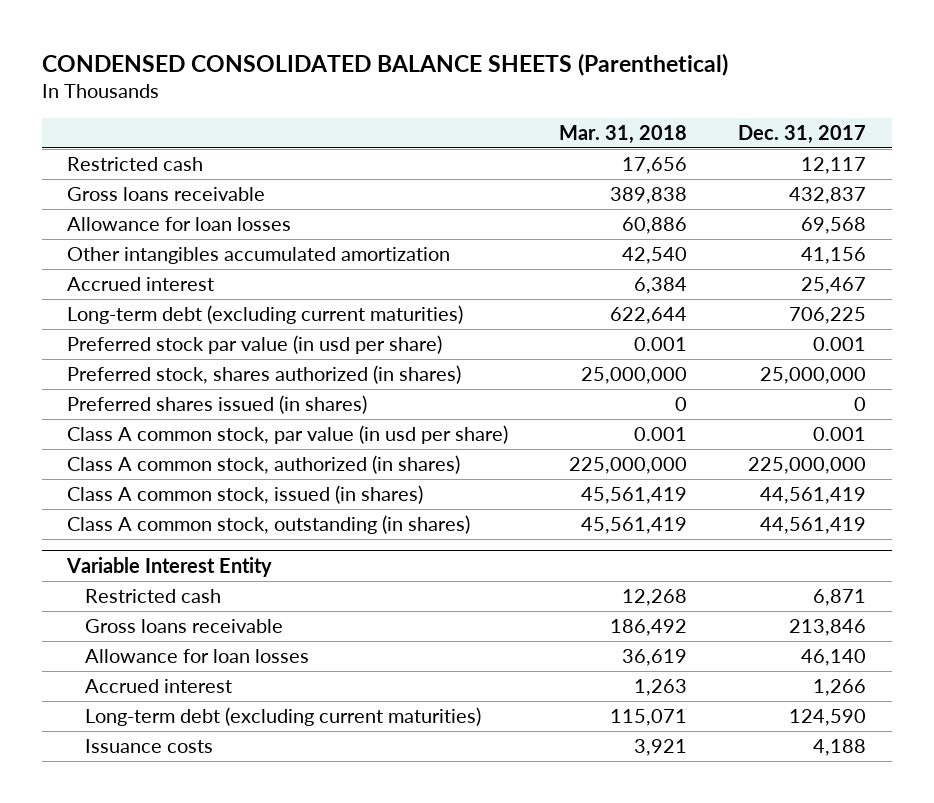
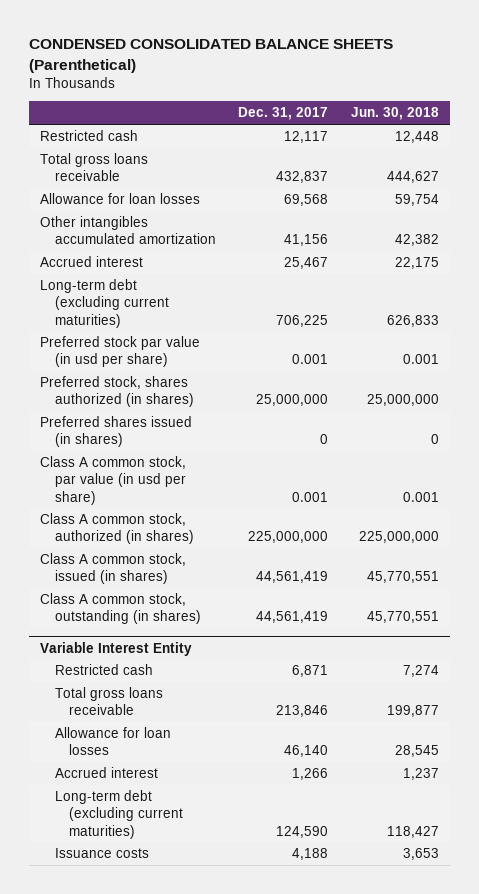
[559,124,688,144] Mar. 31, 2018 -> none
none -> [350,107,439,121] Jun. 30, 2018
[67,186,266,201] Gross loans receivable -> [40,152,149,182] Total gross loans receivable
[85,618,284,633] Gross loans receivable -> [54,686,163,716] Total gross loans receivable

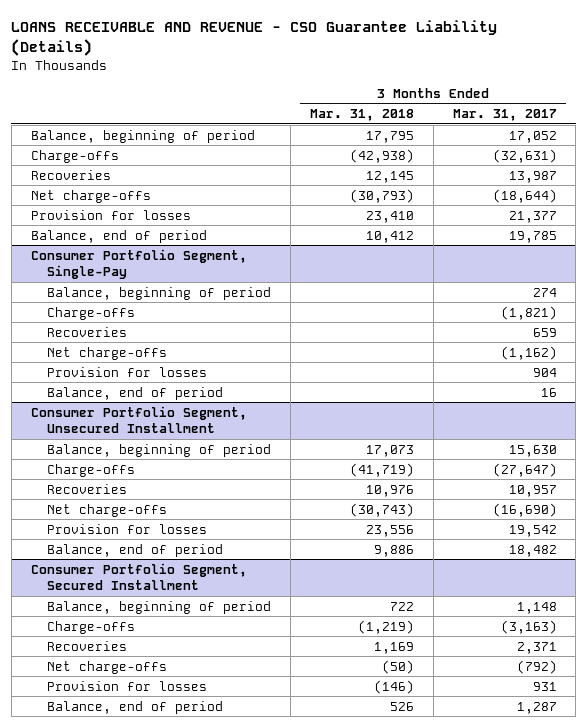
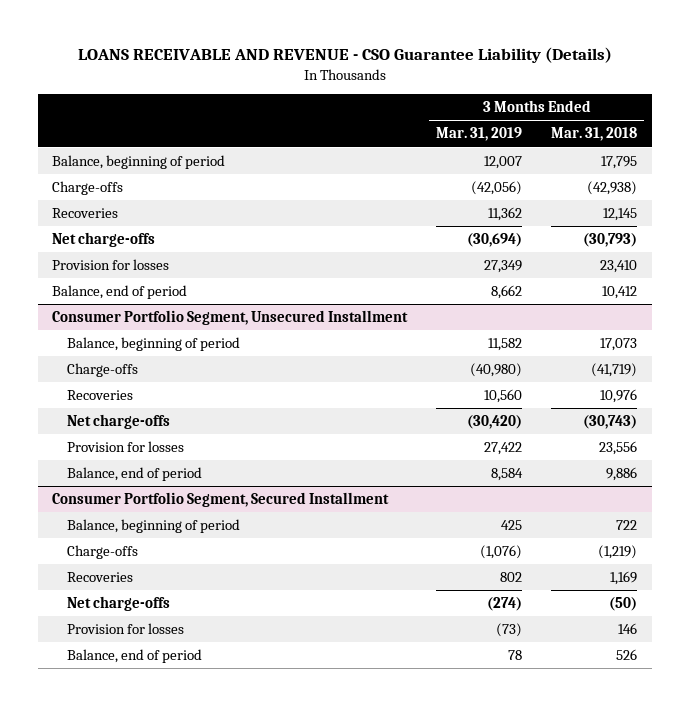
[452,109,557,122] Mar. 31, 2017 -> none
none -> [436,127,523,142] Mar. 31, 2019
[30,248,247,280] Consumer Portfolio Segment, Single-Pay -> none
[47,286,272,300] Balance, beginning of period -> none
[47,306,136,320] Charge-offs -> none
[47,326,128,337] Recoveries -> none
[47,346,168,360] Net charge-offs -> none
[47,366,208,377] Provision for losses -> none
[47,386,224,400] Balance, end of period -> none
[373,679,414,694] (146) -> [618,623,638,635] 146

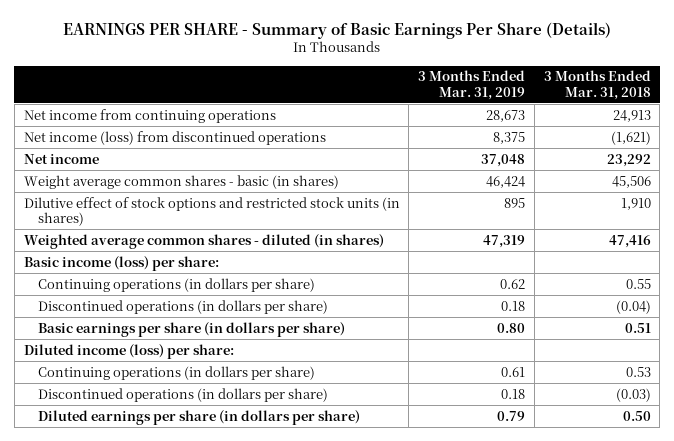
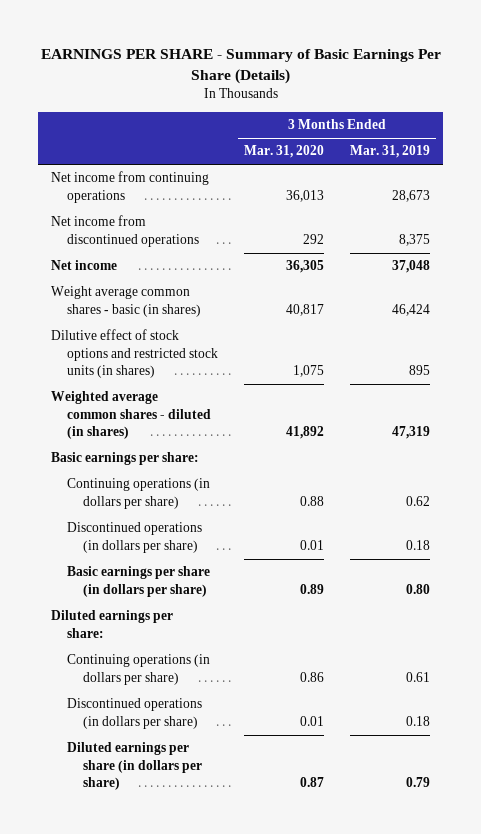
[543,70,651,100] 3 Months Ended Mar. 31, 2018 -> none
none -> [243,145,324,159] Mar. 31, 2020
[23,130,326,145] Net income (loss) from discontinued operations -> [51,215,200,247] Net income from discontinued operations
[23,255,219,271] Basic income (loss) per share: -> [51,452,200,466] Basic earnings per share:
[23,343,234,359] Diluted income (loss) per share: -> [51,610,174,638] Diluted earnings per share:

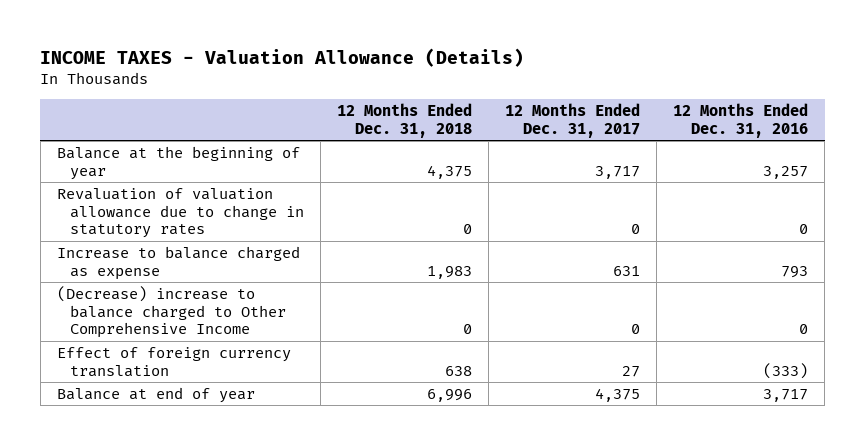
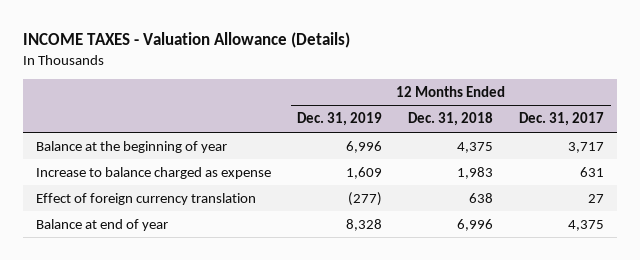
[673,103,809,138] 12 Months Ended Dec. 31, 2016 -> none
none -> [297,112,383,127] Dec. 31, 2019
[56,187,304,239] Revaluation of valuation allowance due to change in statutory rates -> none
[56,285,286,339] (Decrease) increase to balance charged to Other Comprehensive Income -> none

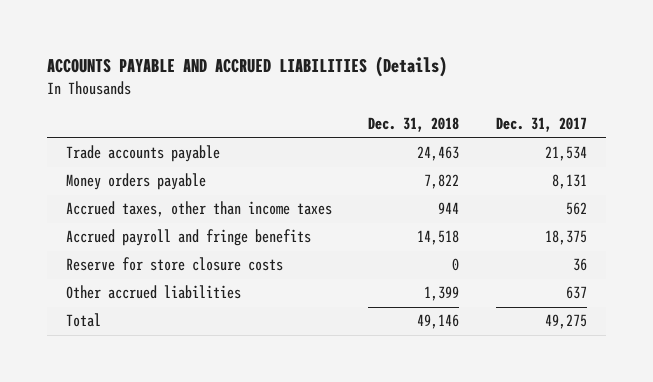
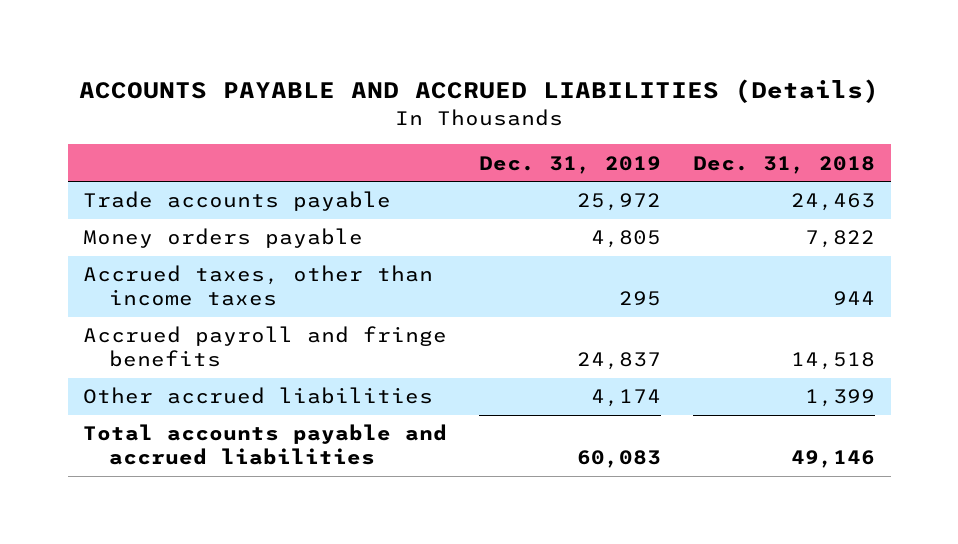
[496,117,588,133] Dec. 31, 2017 -> none
none -> [479,155,662,174] Dec. 31, 2019
[65,257,283,272] Reserve for store closure costs -> none
[65,313,101,328] Total -> [83,424,448,466] Total accounts payable and accrued liabilities

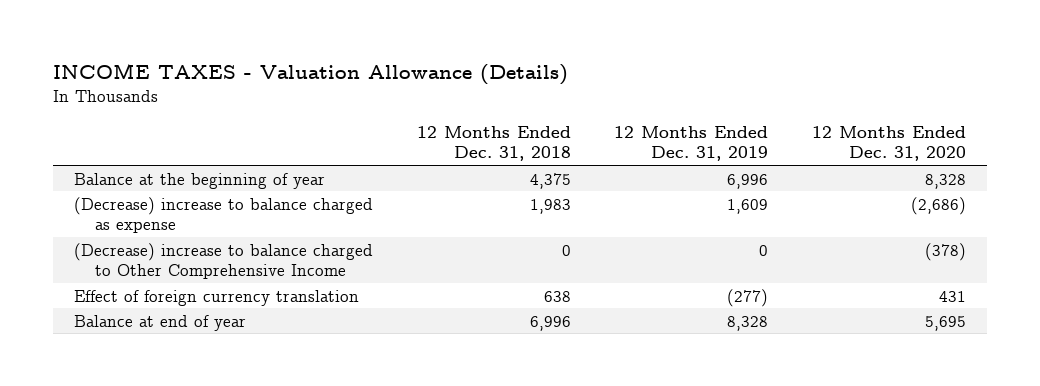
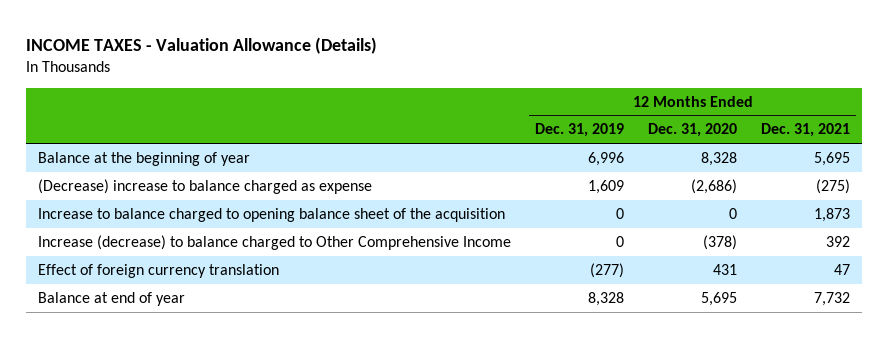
[416,125,571,162] 12 Months Ended Dec. 31, 2018 -> none
none -> [761,123,851,138] Dec. 31, 2021
none -> [38,208,506,223] Increase to balance charged to opening balance sheet of the acquisition
[74,242,374,280] (Decrease) increase to balance charged to Other Comprehensive Income -> [38,235,512,251] Increase (decrease) to balance charged to Other Comprehensive Income

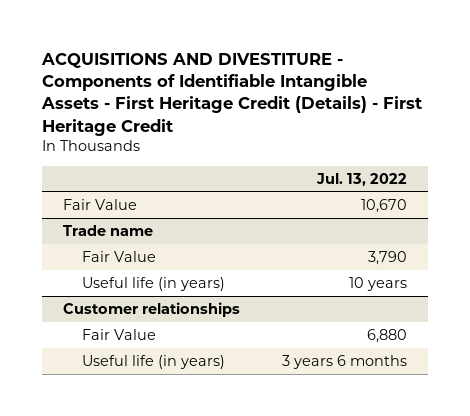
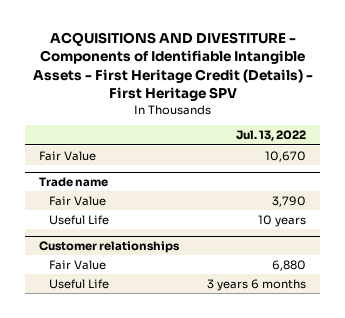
[41,52,423,136] ACQUISITIONS AND DIVESTITURE - Components of Identifiable Intangible Assets - First Heritage Credit (Details) - First Heritage Credit -> [32,32,313,101] ACQUISITIONS AND DIVESTITURE - Components of Identifiable Intangible Assets - First Heritage Credit (Details) - First Heritage SPV
[81,276,225,291] Useful life (in years) -> [49,214,110,225] Useful Life
[81,354,225,369] Useful life (in years) -> [49,278,110,289] Useful Life

